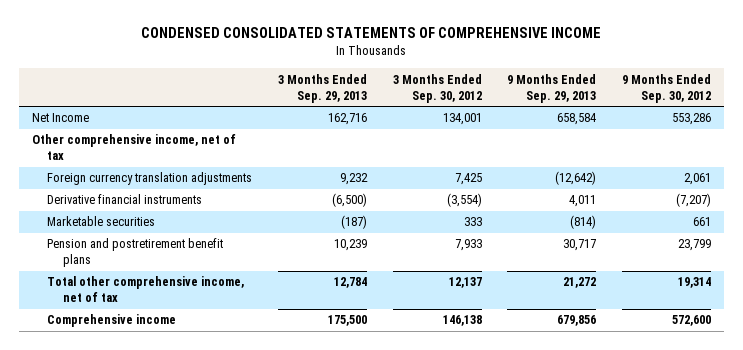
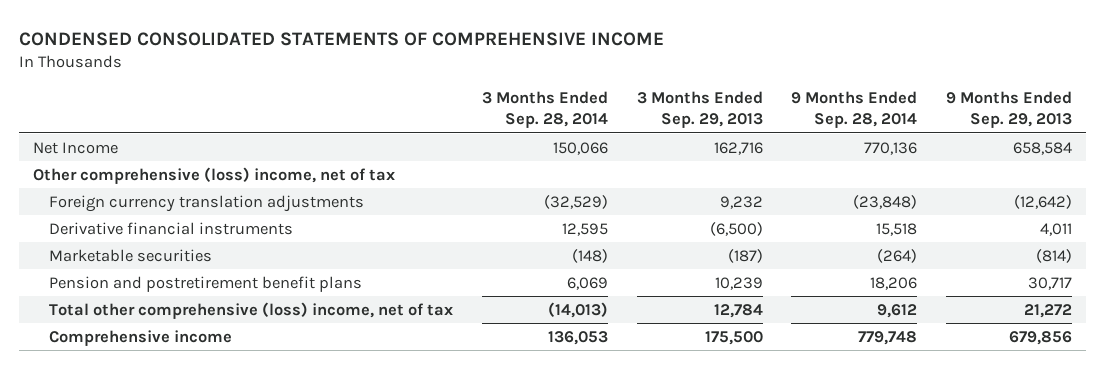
[392,73,482,103] 3 Months Ended Sep. 30, 2012 -> none
[622,73,712,103] 9 Months Ended Sep. 30, 2012 -> none
none -> [481,91,608,129] 3 Months Ended Sep. 28, 2014
none -> [791,91,918,129] 9 Months Ended Sep. 28, 2014
[31,134,236,161] Other comprehensive income, net of tax -> [33,166,396,184] Other comprehensive (loss) income, net of tax
[47,276,245,303] Total other comprehensive income, net of tax -> [49,301,454,319] Total other comprehensive (loss) income, net of tax

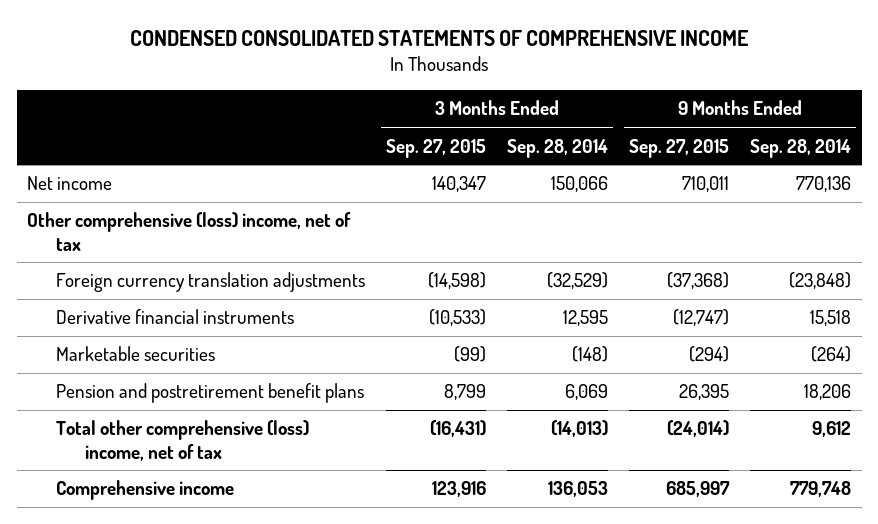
[636,91,763,129] 3 Months Ended Sep. 29, 2013 -> none
[946,91,1073,129] 9 Months Ended Sep. 29, 2013 -> none
none -> [386,138,487,158] Sep. 27, 2015
none -> [629,138,730,158] Sep. 27, 2015
[33,141,119,154] Net Income -> [27,176,113,191] Net income

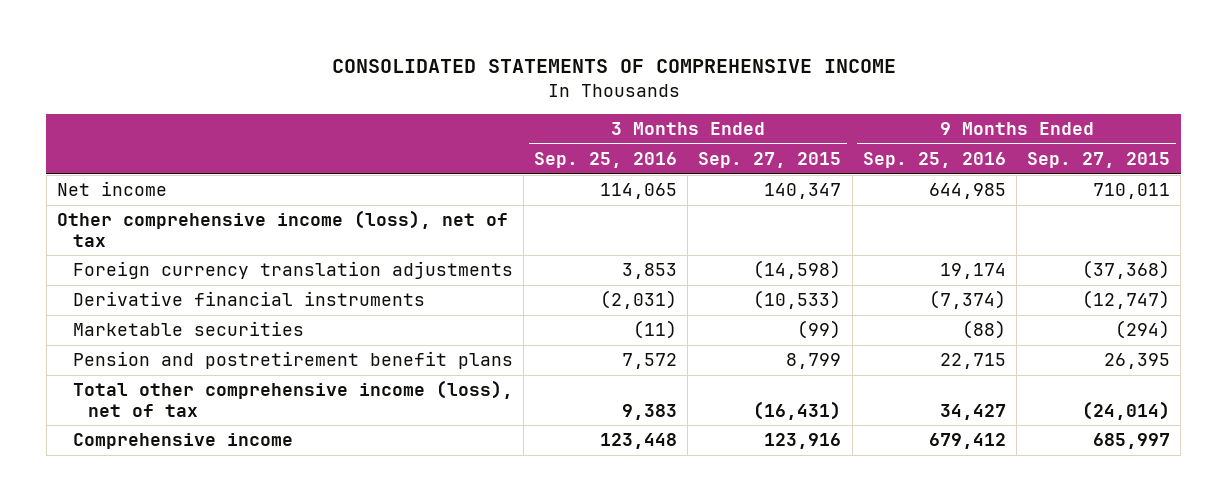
[130,29,750,46] CONDENSED CONSOLIDATED STATEMENTS OF COMPREHENSIVE INCOME -> [331,59,896,74] CONSOLIDATED STATEMENTS OF COMPREHENSIVE INCOME
[507,138,609,158] Sep. 28, 2014 -> none
[750,138,852,158] Sep. 28, 2014 -> none
none -> [533,152,677,169] Sep. 25, 2016
none -> [862,152,1006,169] Sep. 25, 2016
[27,212,352,251] Other comprehensive (loss) income, net of tax -> [57,210,509,247] Other comprehensive income (loss), net of tax
[56,420,310,461] Total other comprehensive (loss) income, net of tax -> [72,380,513,417] Total other comprehensive income (loss), net of tax

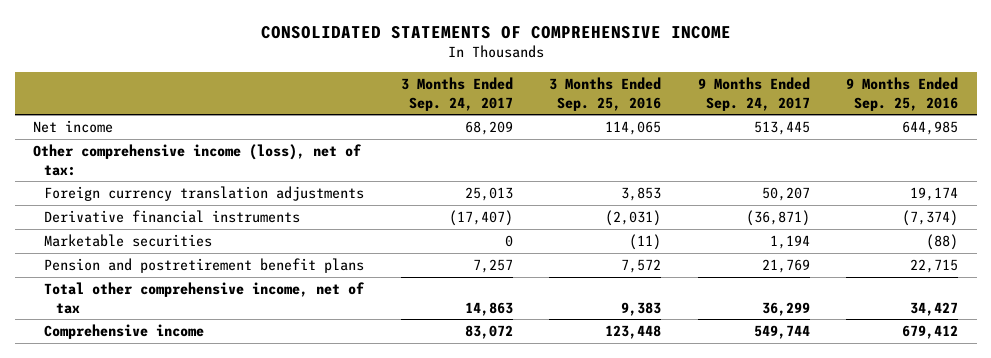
[698,152,842,169] Sep. 27, 2015 -> none
[1027,152,1171,169] Sep. 27, 2015 -> none
none -> [400,76,513,111] 3 Months Ended Sep. 24, 2017
none -> [697,76,810,111] 9 Months Ended Sep. 24, 2017
[57,210,509,247] Other comprehensive income (loss), net of tax -> [33,143,363,176] Other comprehensive income (loss), net of tax:
[72,380,513,417] Total other comprehensive income (loss), net of tax -> [44,281,366,314] Total other comprehensive income, net of tax

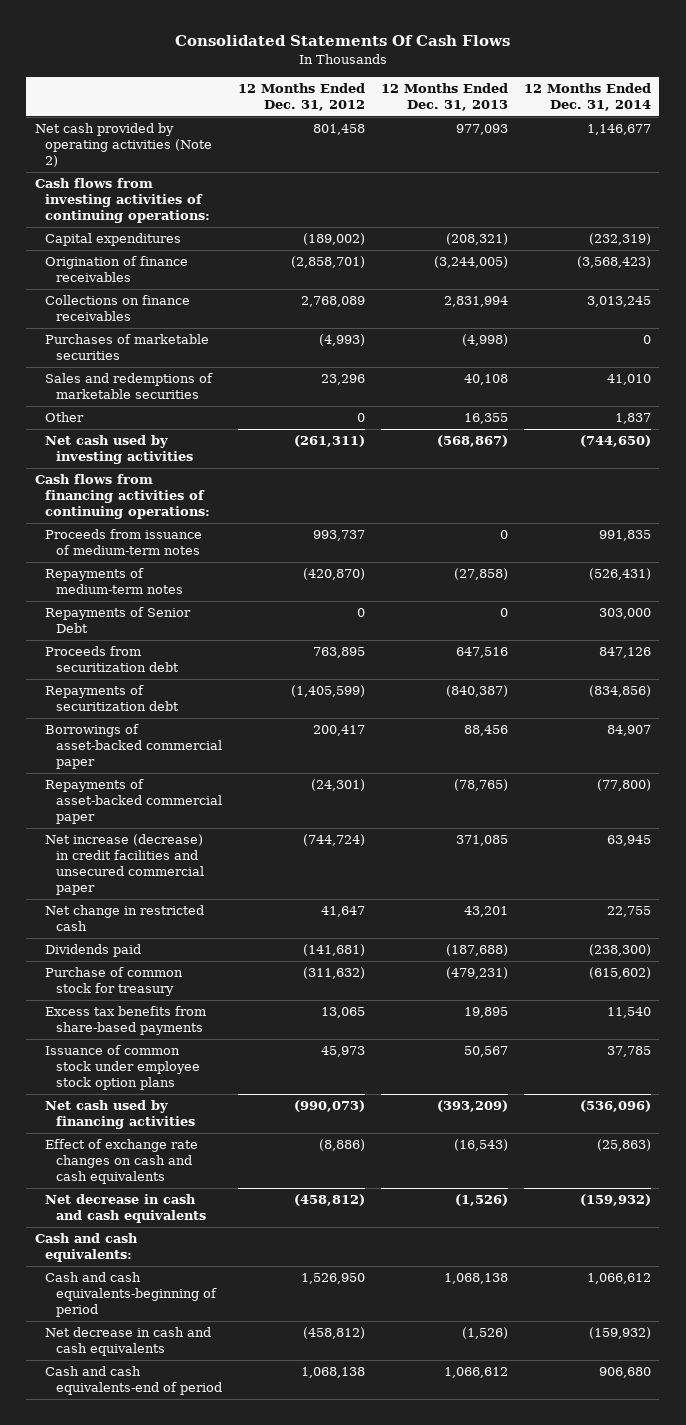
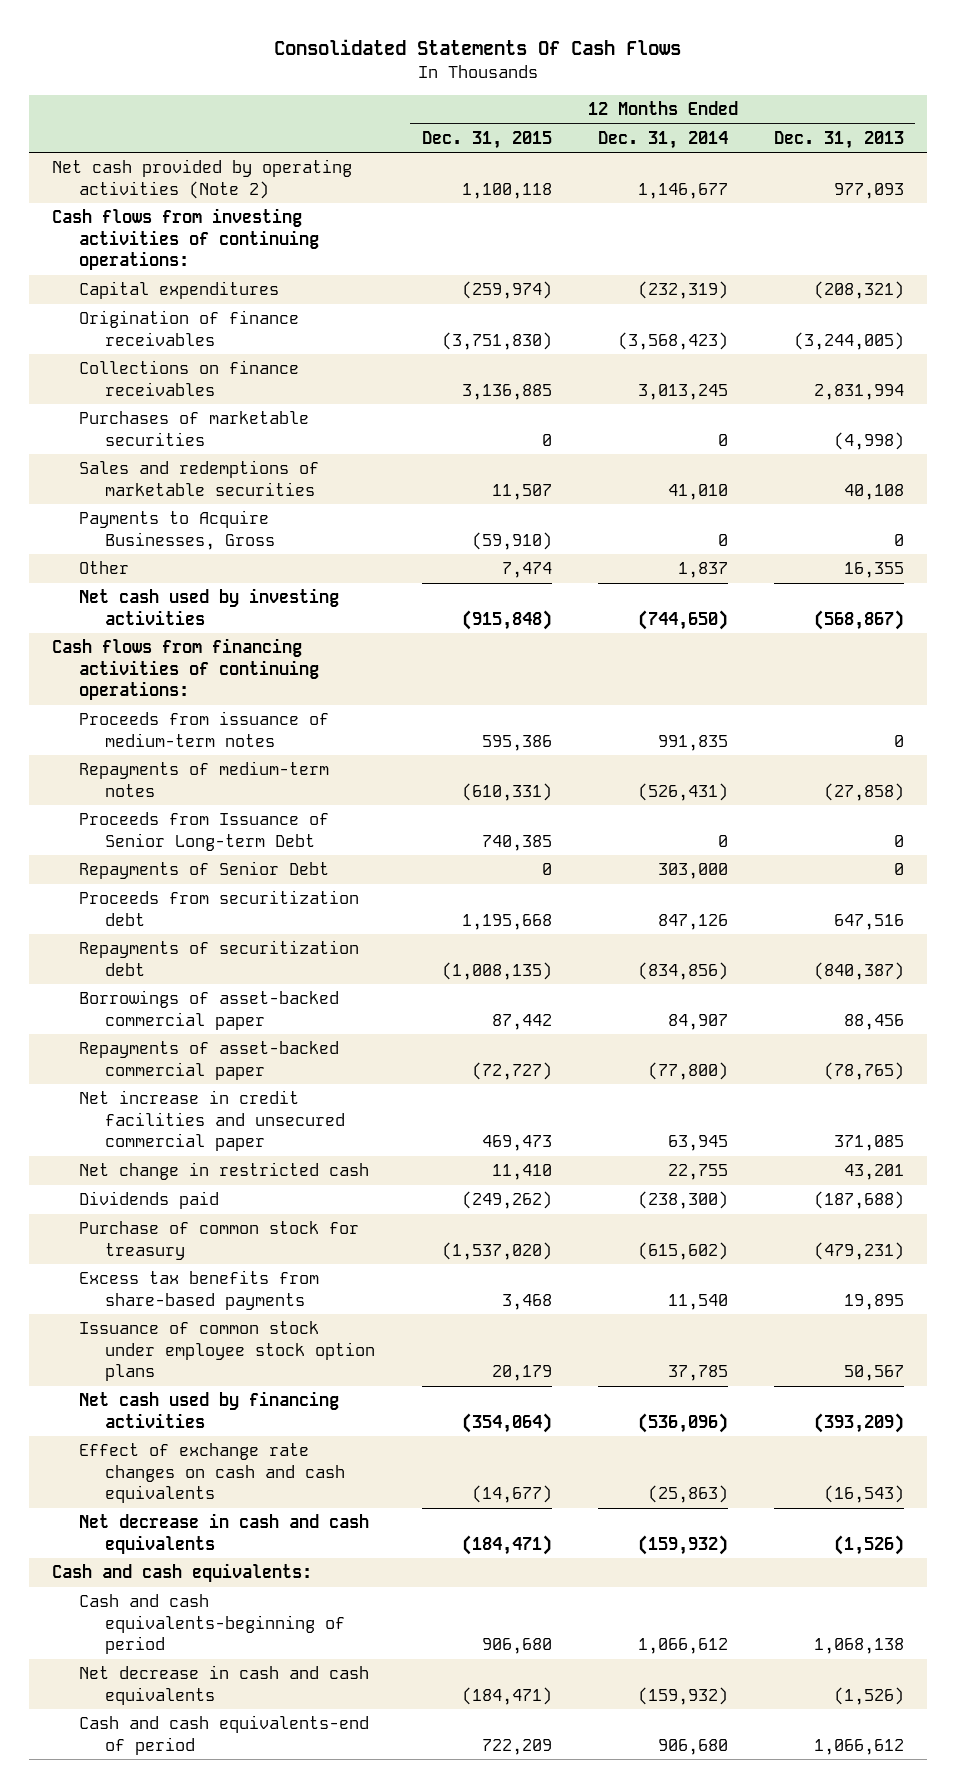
[237,82,365,111] 12 Months Ended Dec. 31, 2012 -> none
none -> [421,130,552,149] Dec. 31, 2015
none -> [78,510,276,550] Payments to Acquire Businesses, Gross
none -> [78,812,329,851] Proceeds from Issuance of Senior Long-term Debt
[45,834,204,895] Net increase (decrease) in credit facilities and unsecured commercial paper -> [78,1090,346,1152] Net increase in credit facilities and unsecured commercial paper

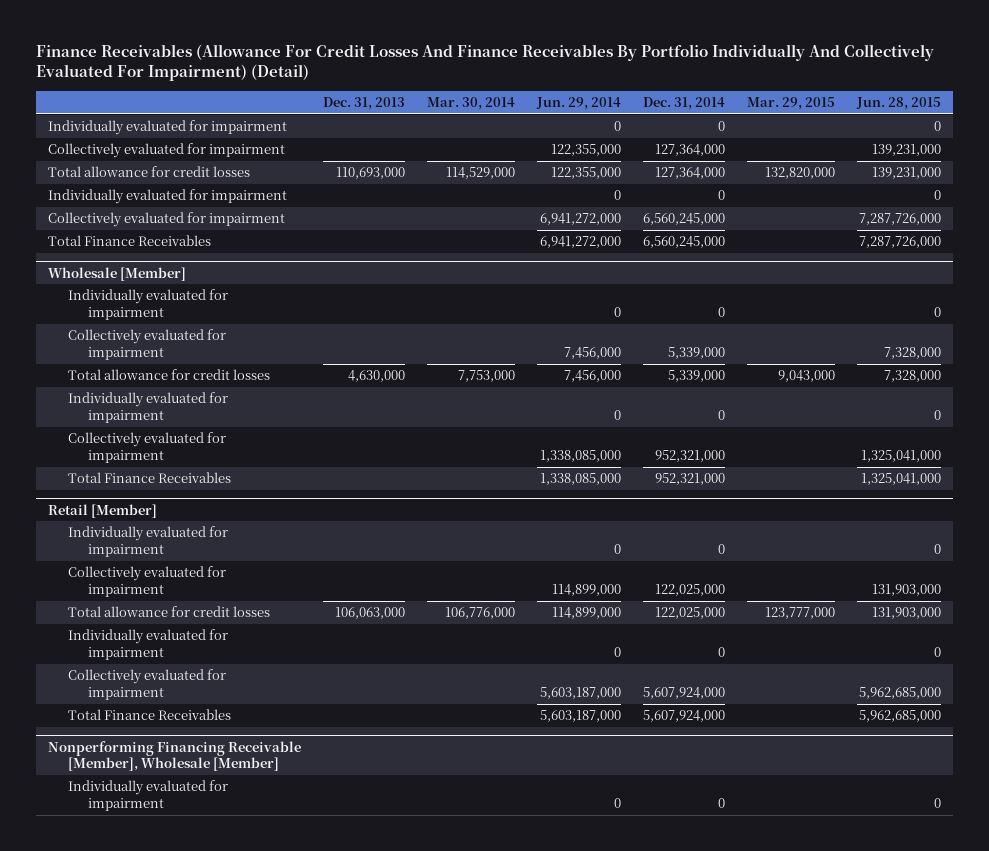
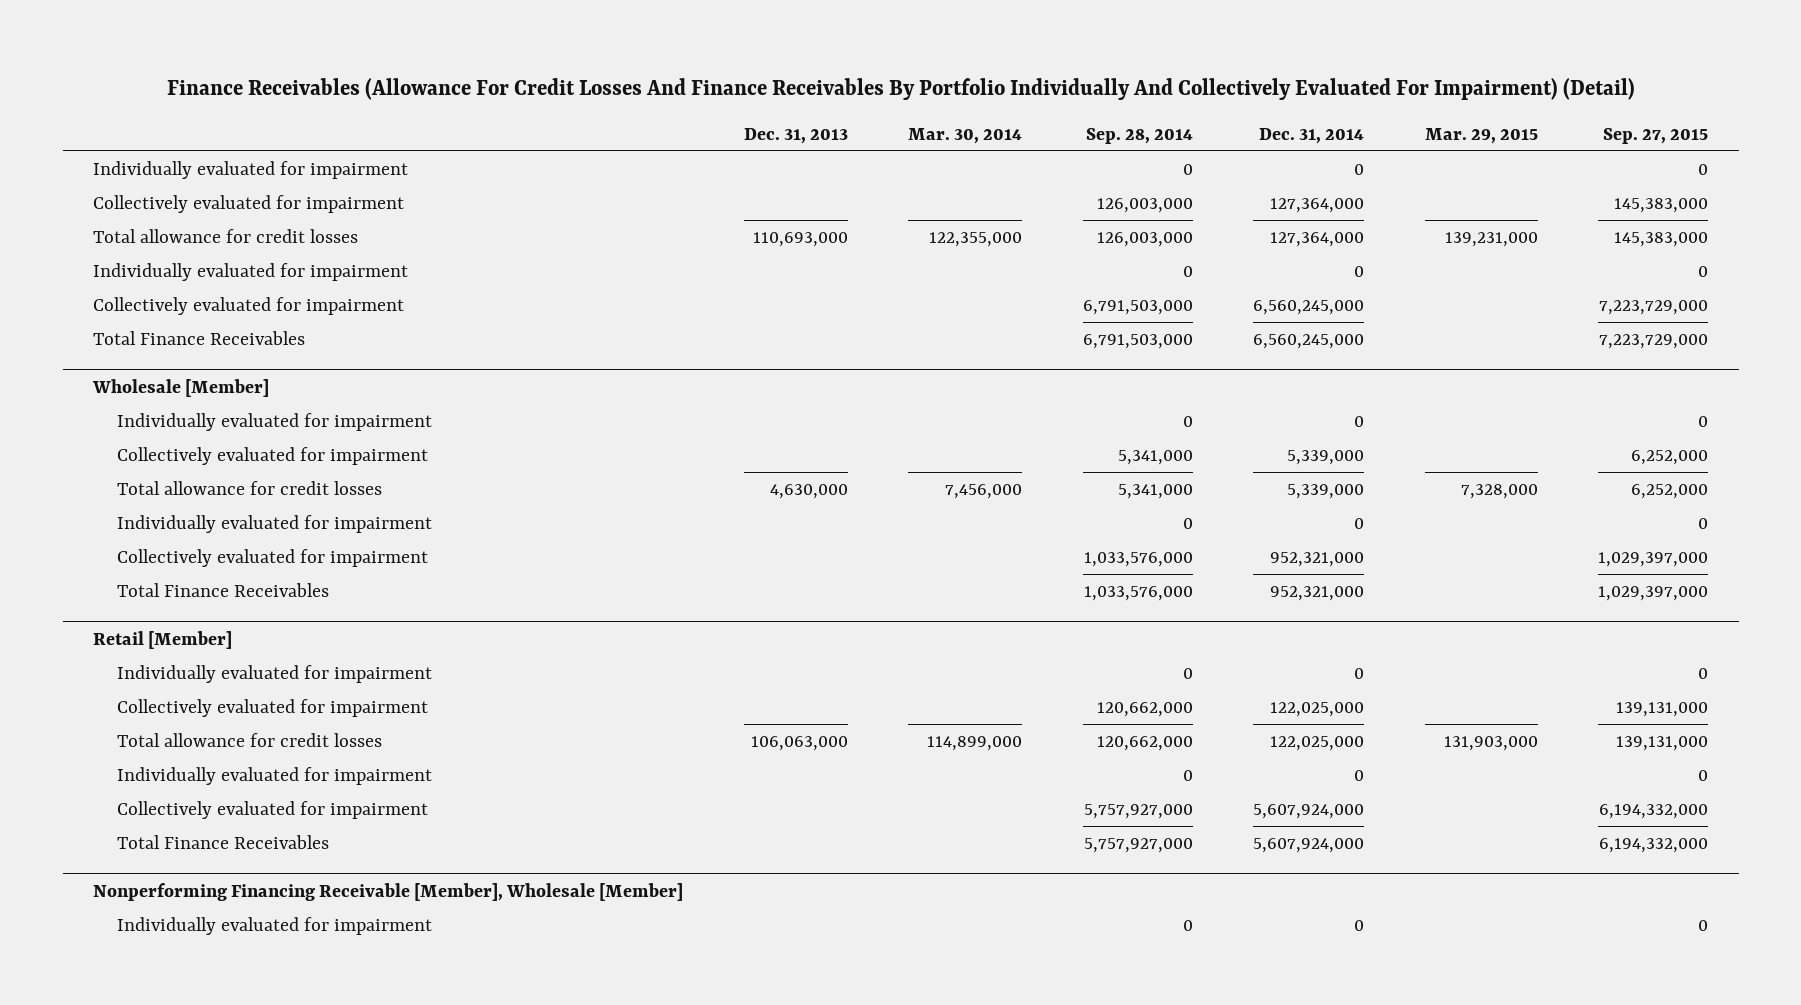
[535,97,621,111] Jun. 29, 2014 -> none
[856,97,942,111] Jun. 28, 2015 -> none
none -> [1085,127,1193,144] Sep. 28, 2014
none -> [1603,127,1709,144] Sep. 27, 2015
[445,167,515,180] 114,529,000 -> [929,232,1023,248] 122,355,000
[765,167,836,180] 132,820,000 -> [1444,232,1538,248] 139,231,000
[457,370,515,383] 7,753,000 -> [945,484,1023,500] 7,456,000
[778,370,836,383] 9,043,000 -> [1460,484,1538,500] 7,328,000
[444,607,515,620] 106,776,000 -> [927,736,1023,752] 114,899,000
[765,607,836,620] 123,777,000 -> [1443,736,1538,752] 131,903,000

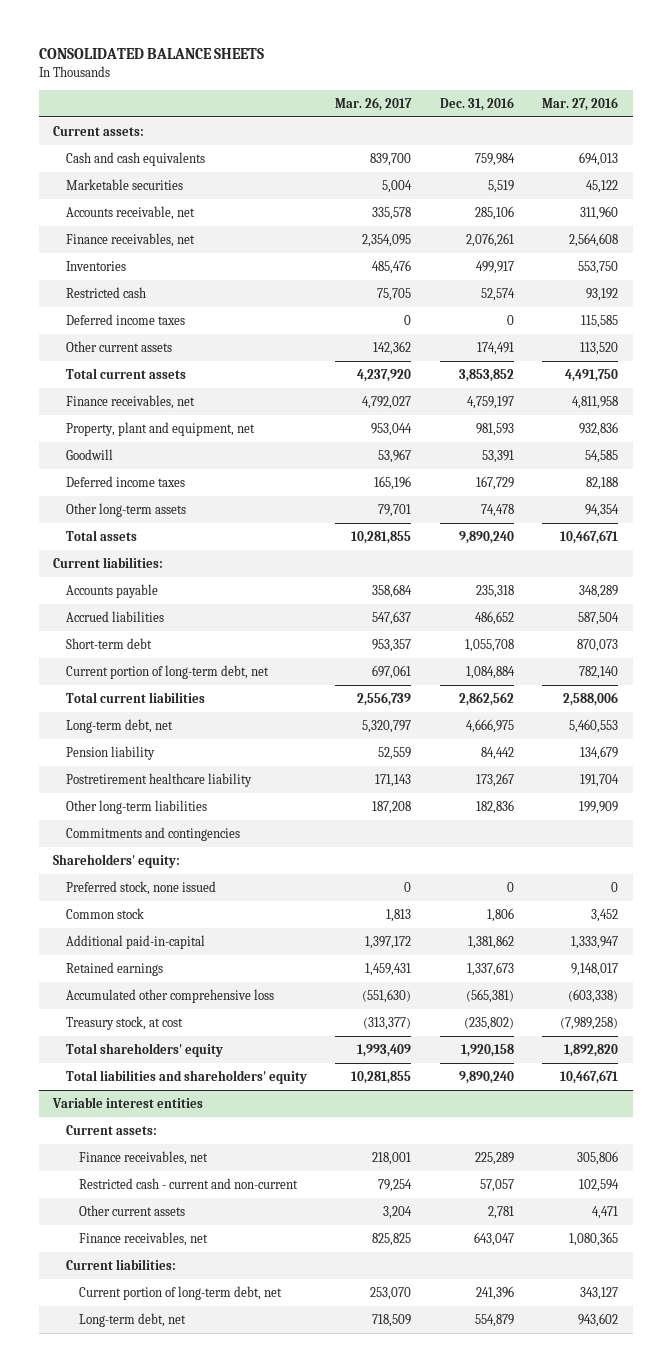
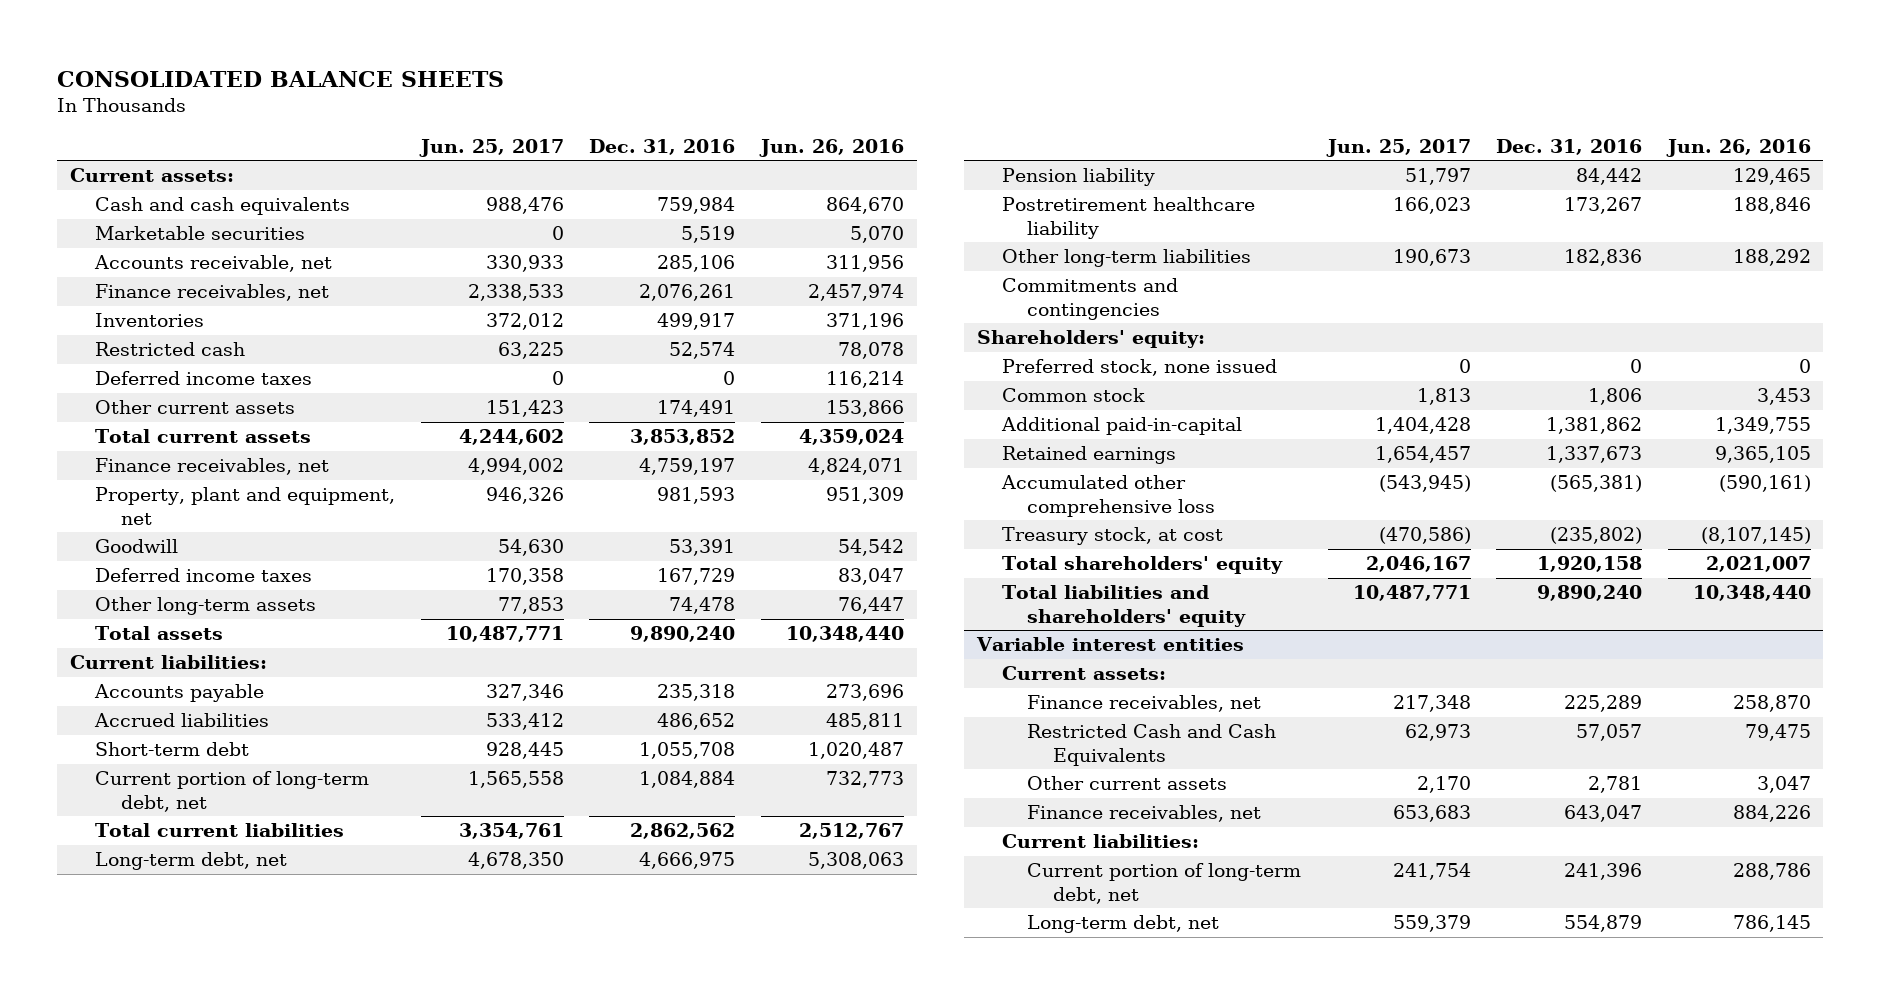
[335,97,413,112] Mar. 26, 2017 -> none
[542,97,619,112] Mar. 27, 2016 -> none
none -> [418,138,564,157] Jun. 25, 2017
none -> [758,138,904,157] Jun. 26, 2016
[78,1177,298,1189] Restricted cash - current and non-current -> [1027,724,1277,766] Restricted Cash and Cash Equivalents

